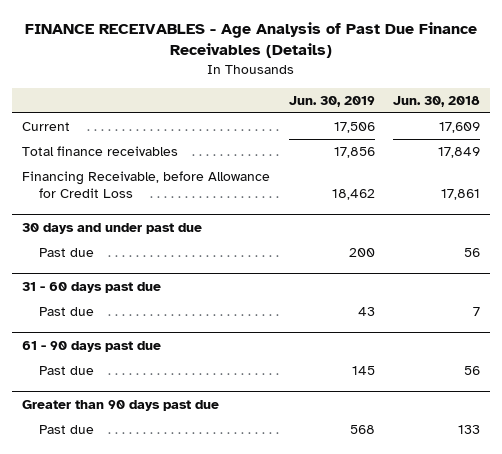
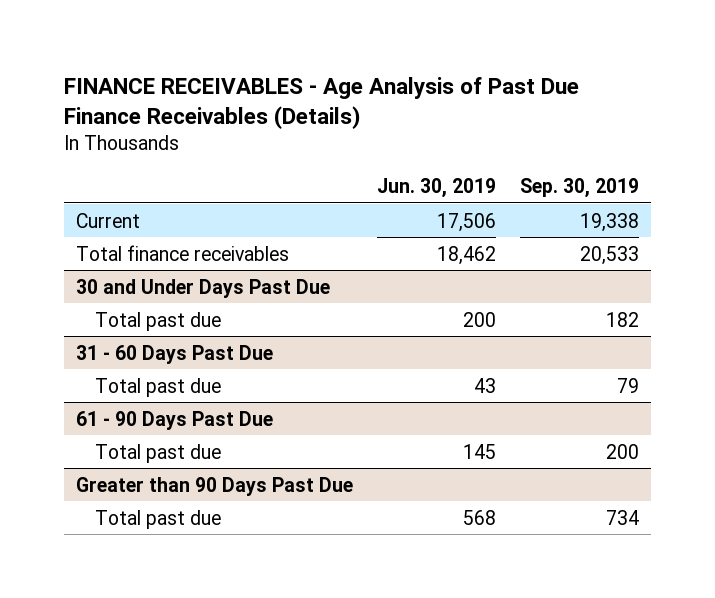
[393,95,481,107] Jun. 30, 2018 -> none
none -> [520,177,640,198] Sep. 30, 2019
[21,171,270,199] Financing Receivable, before Allowance for Credit Loss -> none
[333,147,375,159] 17,856 -> [436,245,496,265] 18,462
[21,222,202,234] 30 days and under past due -> [75,278,330,298] 30 and Under Days Past Due
[38,248,94,258] Past due -> [94,311,221,331] Total past due
[21,281,161,293] 31 - 60 days past due -> [75,344,273,364] 31 - 60 Days Past Due
[38,307,94,317] Past due -> [94,377,221,397] Total past due
[21,340,161,352] 61 - 90 days past due -> [75,410,273,430] 61 - 90 Days Past Due
[38,366,94,376] Past due -> [94,443,221,463] Total past due
[21,399,219,411] Greater than 90 days past due -> [75,476,353,496] Greater than 90 Days Past Due
[38,425,94,435] Past due -> [94,509,221,529] Total past due

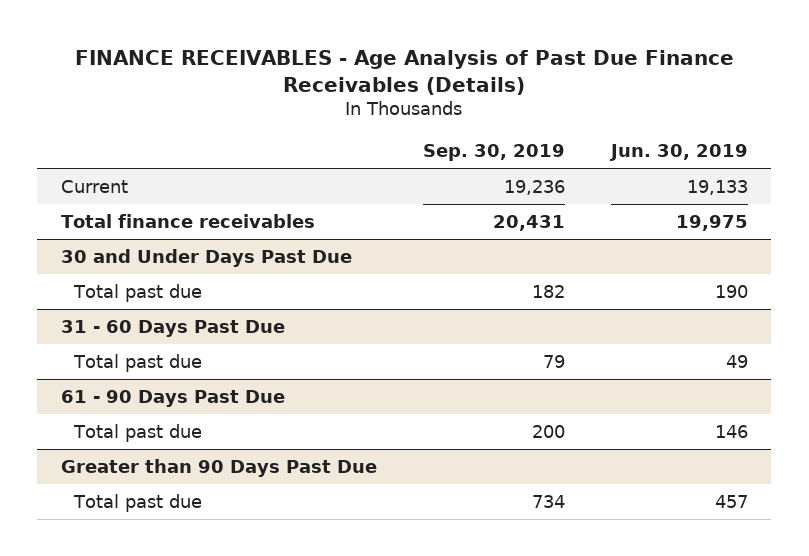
[436,212,496,232] 17,506 -> [686,179,748,195] 19,133
[580,212,640,232] 19,338 -> [503,179,565,195] 19,236
[436,245,496,265] 18,462 -> [675,214,748,231] 19,975
[580,245,640,265] 20,533 -> [492,214,565,231] 20,431
[462,311,496,327] 200 -> [714,284,748,298] 190
[473,377,496,393] 43 -> [725,354,748,368] 49
[462,443,496,459] 145 -> [714,424,748,438] 146
[462,509,496,525] 568 -> [714,494,748,508] 457

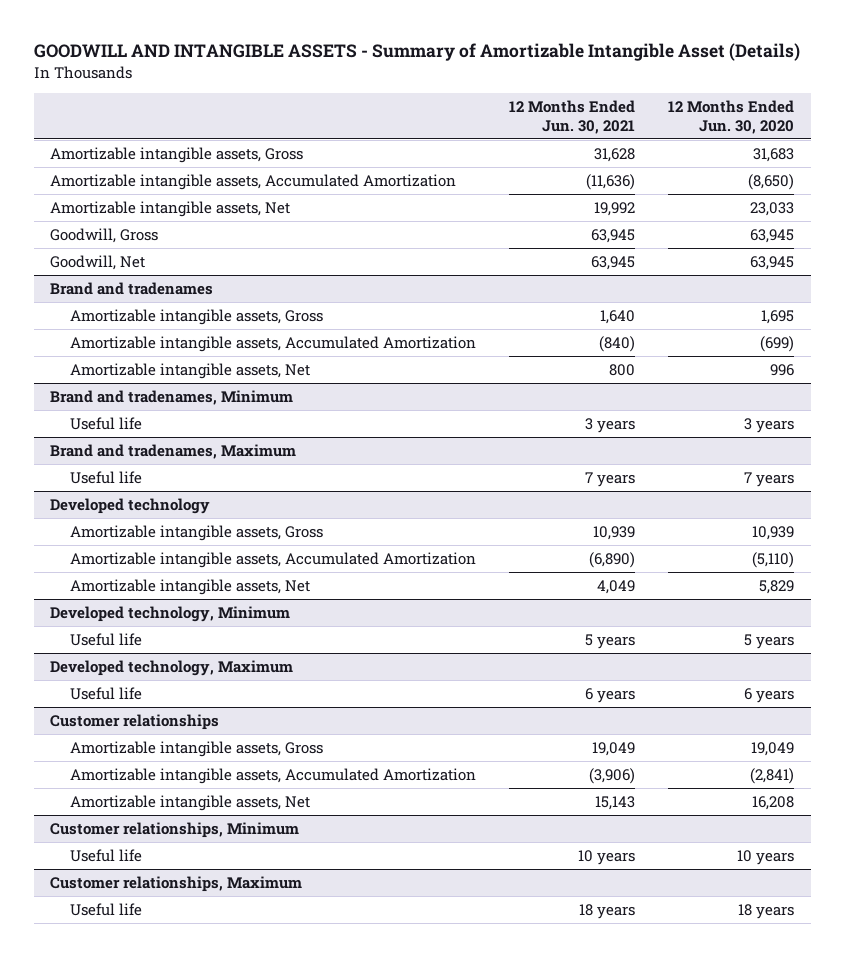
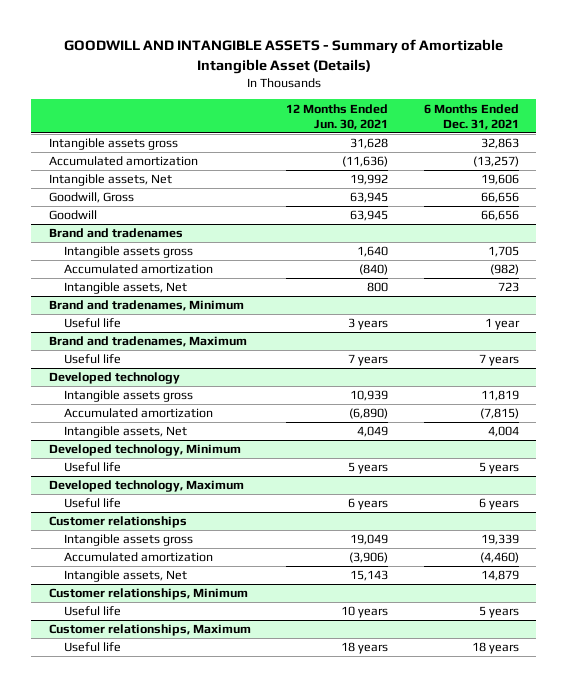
[668,99,795,134] 12 Months Ended Jun. 30, 2020 -> none
none -> [423,103,519,130] 6 Months Ended Dec. 31, 2021
[50,147,304,164] Amortizable intangible assets, Gross -> [48,138,178,151] Intangible assets gross
[50,174,457,191] Amortizable intangible assets, Accumulated Amortization -> [48,156,198,167] Accumulated amortization
[50,201,291,218] Amortizable intangible assets, Net -> [48,174,172,187] Intangible assets, Net
[50,255,146,271] Goodwill, Net -> [48,210,97,221] Goodwill
[69,309,323,326] Amortizable intangible assets, Gross -> [64,246,194,259] Intangible assets gross
[69,336,476,353] Amortizable intangible assets, Accumulated Amortization -> [64,264,214,275] Accumulated amortization
[69,363,310,380] Amortizable intangible assets, Net -> [64,282,188,295] Intangible assets, Net
[69,525,323,542] Amortizable intangible assets, Gross -> [64,390,194,403] Intangible assets gross
[69,552,476,569] Amortizable intangible assets, Accumulated Amortization -> [64,408,214,419] Accumulated amortization
[69,579,310,596] Amortizable intangible assets, Net -> [64,426,188,439] Intangible assets, Net
[69,741,323,758] Amortizable intangible assets, Gross -> [64,534,194,547] Intangible assets gross
[69,768,476,785] Amortizable intangible assets, Accumulated Amortization -> [64,552,214,563] Accumulated amortization
[69,795,310,812] Amortizable intangible assets, Net -> [64,570,188,583] Intangible assets, Net

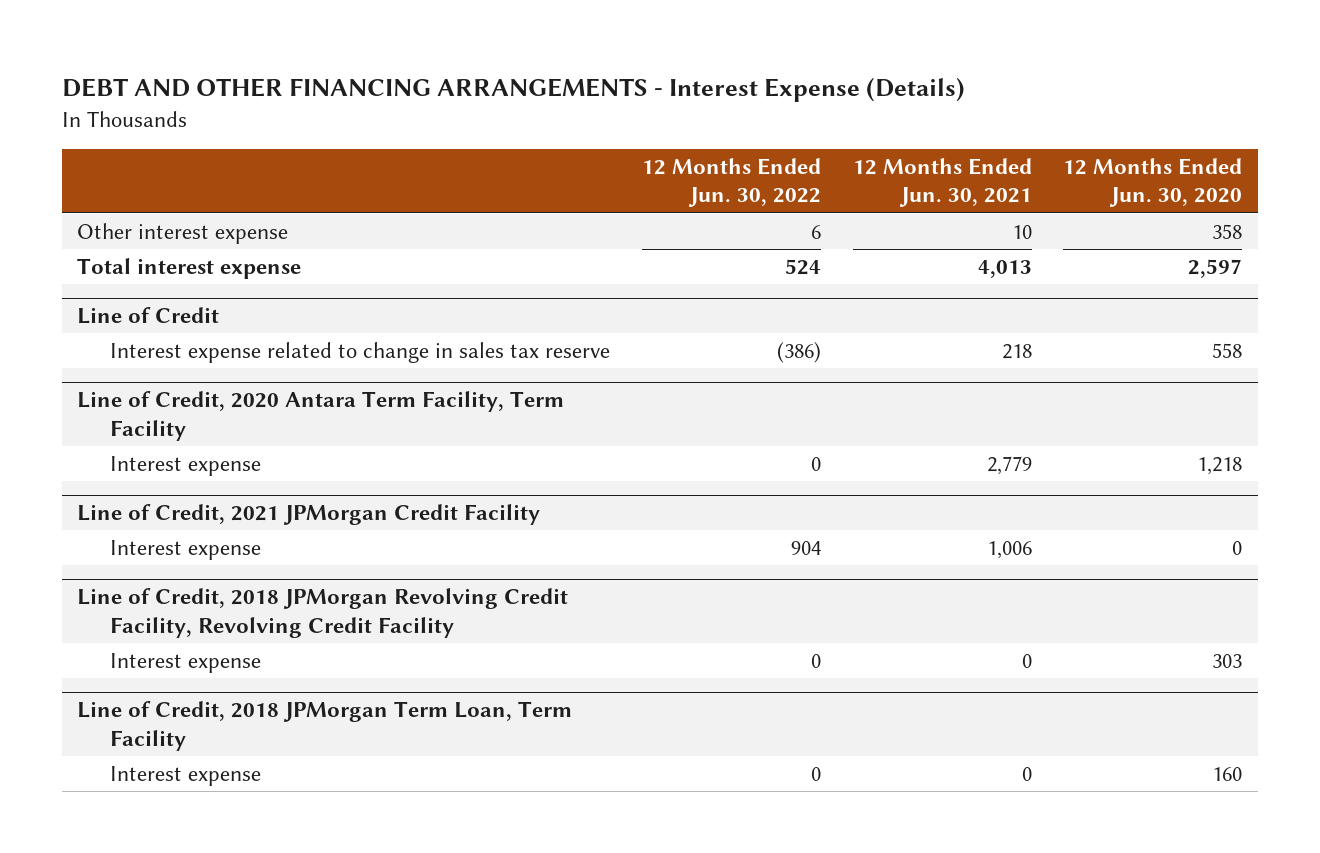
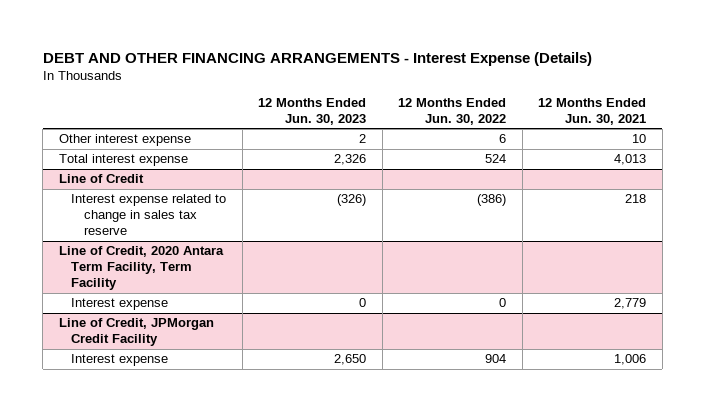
[1063,157,1243,208] 12 Months Ended Jun. 30, 2020 -> none
none -> [258,98,367,125] 12 Months Ended Jun. 30, 2023
[77,504,541,526] Line of Credit, 2021 JPMorgan Credit Facility -> [58,318,214,347] Line of Credit, JPMorgan Credit Facility
[77,588,569,638] Line of Credit, 2018 JPMorgan Revolving Credit Facility, Revolving Credit Facility -> none
[110,652,262,673] Interest expense -> none
[77,701,573,751] Line of Credit, 2018 JPMorgan Term Loan, Term Facility -> none
[110,765,262,786] Interest expense -> none

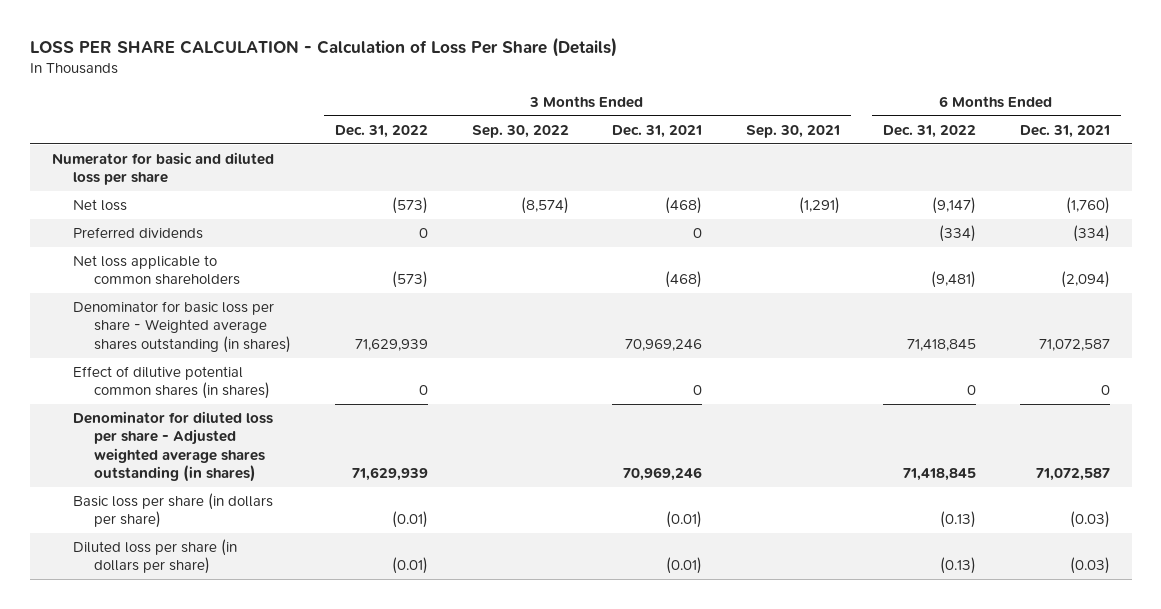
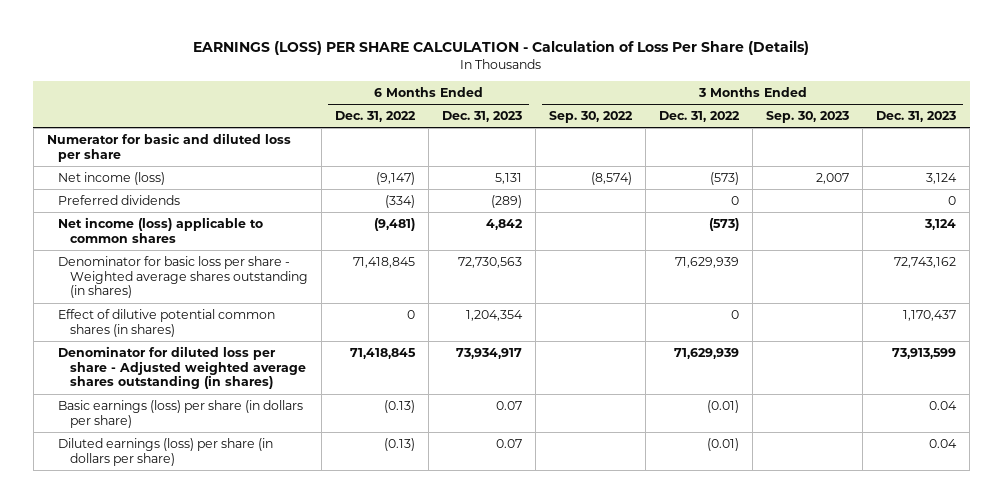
[29,36,617,57] LOSS PER SHARE CALCULATION - Calculation of Loss Per Share (Details) -> [193,40,810,56] EARNINGS (LOSS) PER SHARE CALCULATION - Calculation of Loss Per Share (Details)
[612,124,703,138] Dec. 31, 2021 -> none
[745,124,840,138] Sep. 30, 2021 -> none
[1019,124,1110,138] Dec. 31, 2021 -> none
none -> [442,111,523,123] Dec. 31, 2023
none -> [766,111,850,124] Sep. 30, 2023
none -> [876,111,957,123] Dec. 31, 2023
[73,199,128,212] Net loss -> [58,171,166,185] Net income (loss)
[73,255,241,286] Net loss applicable to common shareholders -> [58,216,264,243] Net income (loss) applicable to common shares
[73,493,274,529] Basic loss per share (in dollars per share) -> [58,399,304,428] Basic earnings (loss) per share (in dollars per share)
[73,539,238,575] Diluted loss per share (in dollars per share) -> [58,437,274,466] Diluted earnings (loss) per share (in dollars per share)

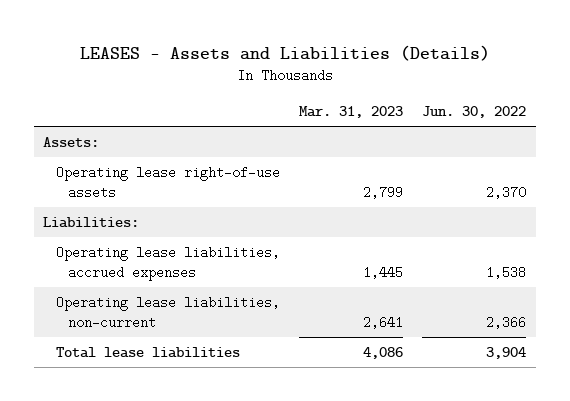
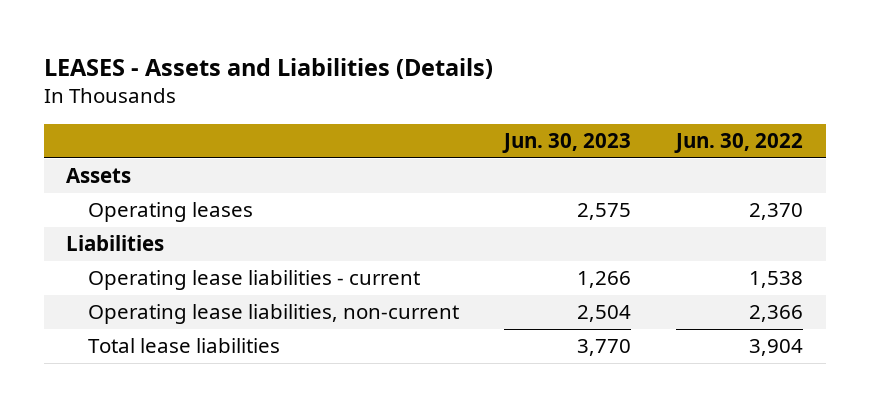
[298,106,403,119] Mar. 31, 2023 -> none
none -> [502,133,632,154] Jun. 30, 2023
[43,137,100,148] Assets: -> [66,168,132,184] Assets
[55,166,280,199] Operating lease right-of-use assets -> [88,202,254,223] Operating leases
[43,217,140,229] Liabilities: -> [66,235,165,252] Liabilities
[55,246,280,281] Operating lease liabilities, accrued expenses -> [88,270,421,291] Operating lease liabilities - current

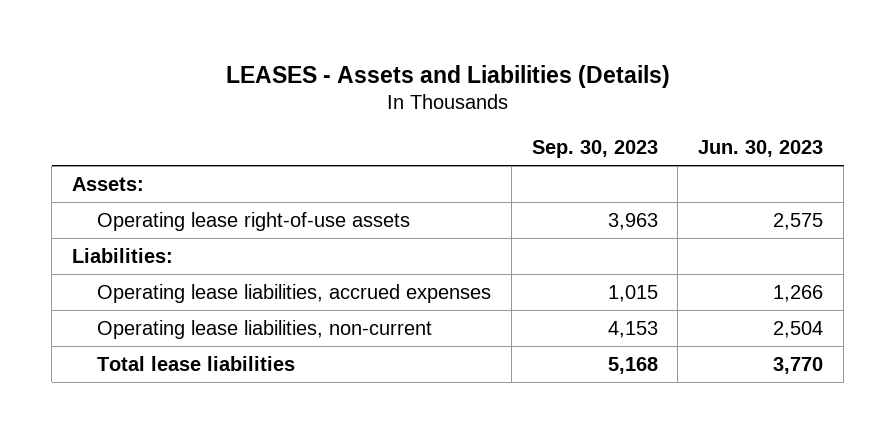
[674,133,804,154] Jun. 30, 2022 -> none
none -> [531,140,658,159] Sep. 30, 2023
[66,168,132,184] Assets -> [71,176,144,191] Assets:
[88,202,254,223] Operating leases -> [96,211,410,231] Operating lease right-of-use assets
[66,235,165,252] Liabilities -> [71,247,173,263] Liabilities:
[88,270,421,291] Operating lease liabilities - current -> [96,283,491,303] Operating lease liabilities, accrued expenses

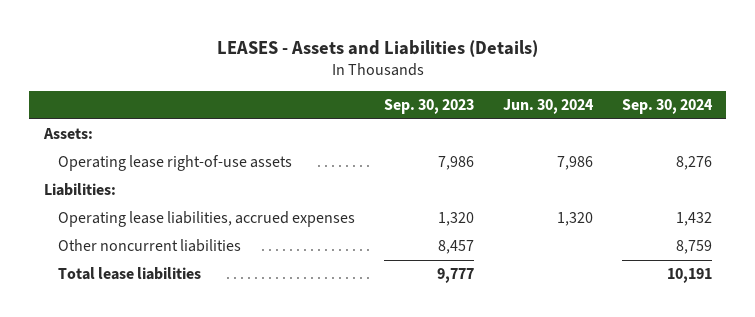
[698,140,824,158] Jun. 30, 2023 -> none
none -> [502,99,594,115] Jun. 30, 2024
none -> [621,99,713,115] Sep. 30, 2024
[607,212,658,230] 3,963 -> [438,156,475,171] 7,986
[96,319,432,339] Operating lease liabilities, non-current -> none
[607,284,658,302] 1,015 -> [438,212,475,227] 1,320
none -> [58,239,242,253] Other noncurrent liabilities
[607,356,658,374] 5,168 -> [437,268,475,284] 9,777

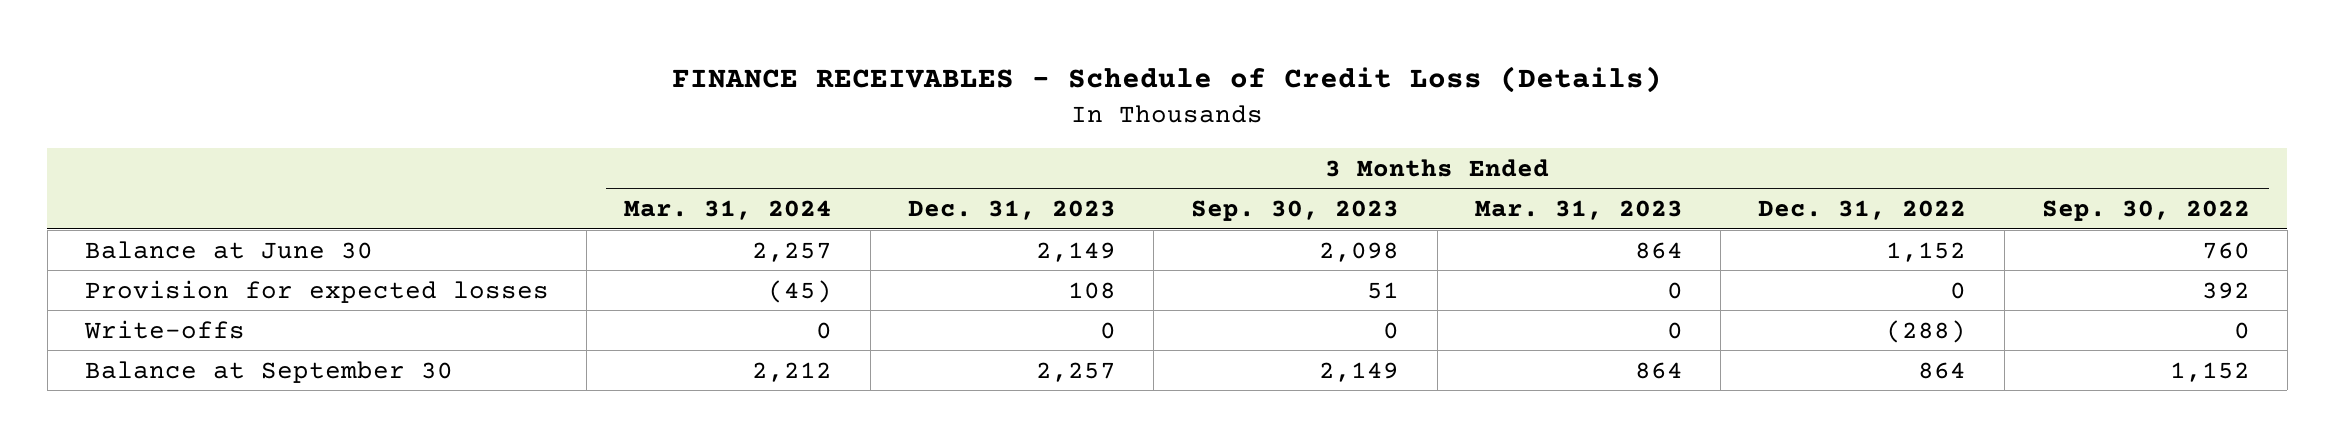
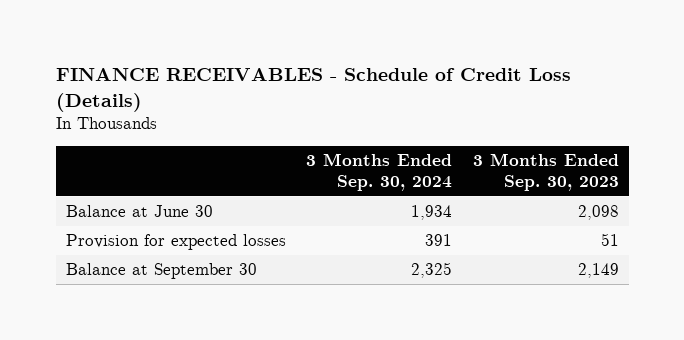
[624,199,833,220] Mar. 31, 2024 -> none
[907,199,1116,220] Dec. 31, 2023 -> none
[1474,199,1683,220] Mar. 31, 2023 -> none
[1758,199,1967,220] Dec. 31, 2022 -> none
[2041,199,2250,221] Sep. 30, 2022 -> none
none -> [306,152,453,191] 3 Months Ended Sep. 30, 2024
[83,319,245,339] Write-offs -> none

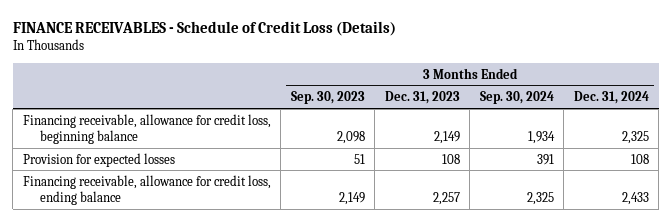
none -> [384,91,460,105] Dec. 31, 2023
none -> [573,91,649,105] Dec. 31, 2024
[65,205,213,218] Balance at June 30 -> [22,113,271,145] Financing receivable, allowance for credit loss, beginning balance
[65,263,257,280] Balance at September 30 -> [22,174,271,206] Financing receivable, allowance for credit loss, ending balance

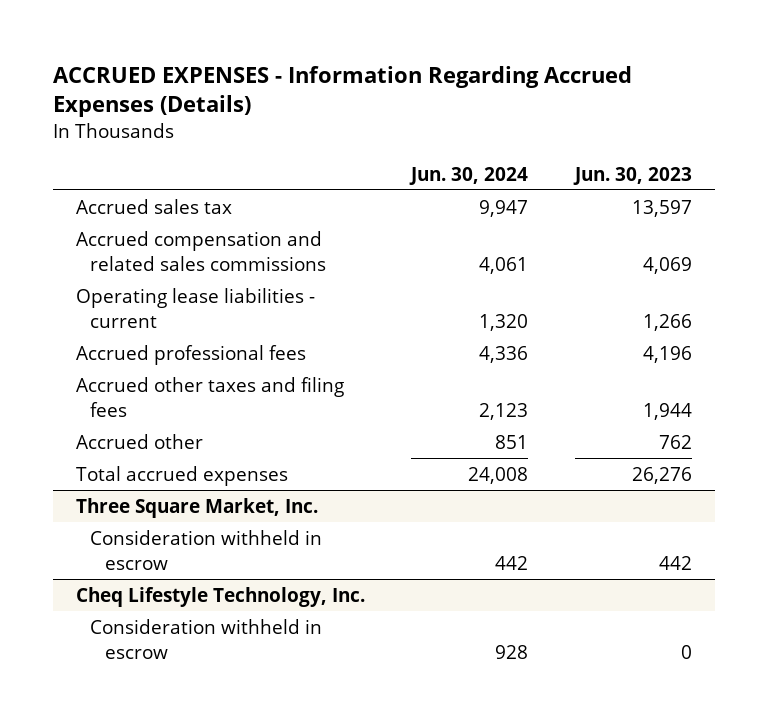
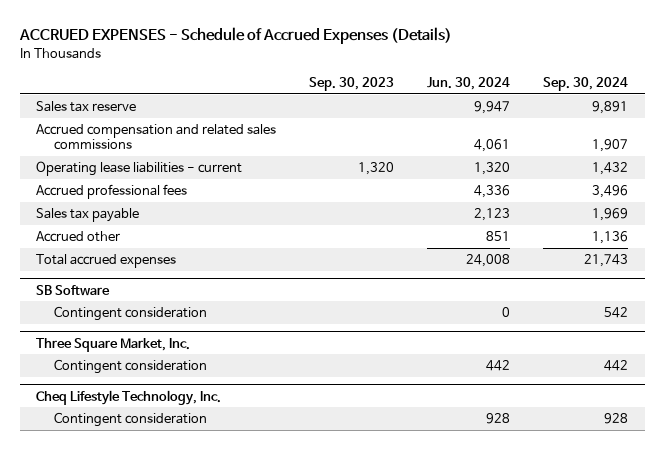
[52,65,632,118] ACCRUED EXPENSES - Information Regarding Accrued Expenses (Details) -> [18,27,452,45] ACCRUED EXPENSES - Schedule of Accrued Expenses (Details)
[572,166,692,185] Jun. 30, 2023 -> none
none -> [309,77,395,92] Sep. 30, 2023
none -> [543,77,629,92] Sep. 30, 2024
[75,199,232,215] Accrued sales tax -> [36,101,137,113] Sales tax reserve
[75,377,344,417] Accrued other taxes and filing fees -> [36,208,140,223] Sales tax payable
none -> [36,284,111,296] SB Software
none -> [53,306,207,322] Contingent consideration
[90,530,323,570] Consideration withheld in escrow -> [53,359,207,375] Contingent consideration
[90,619,323,659] Consideration withheld in escrow -> [53,412,207,428] Contingent consideration

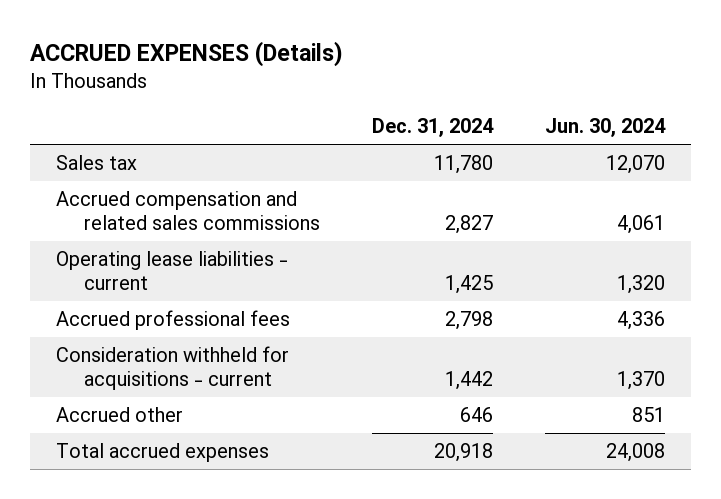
[18,27,452,45] ACCRUED EXPENSES - Schedule of Accrued Expenses (Details) -> [29,40,343,67] ACCRUED EXPENSES (Details)
[309,77,395,92] Sep. 30, 2023 -> none
[543,77,629,92] Sep. 30, 2024 -> none
none -> [371,117,494,137] Dec. 31, 2024
[36,101,137,113] Sales tax reserve -> [55,155,137,171] Sales tax
[474,101,511,115] 9,947 -> [605,155,665,175] 12,070
[36,208,140,223] Sales tax payable -> none
none -> [55,346,289,390] Consideration withheld for acquisitions - current
[36,284,111,296] SB Software -> none
[53,306,207,322] Contingent consideration -> none
[36,337,191,352] Three Square Market, Inc. -> none
[53,359,207,375] Contingent consideration -> none
[36,389,222,405] Cheq Lifestyle Technology, Inc. -> none
[53,412,207,428] Contingent consideration -> none

